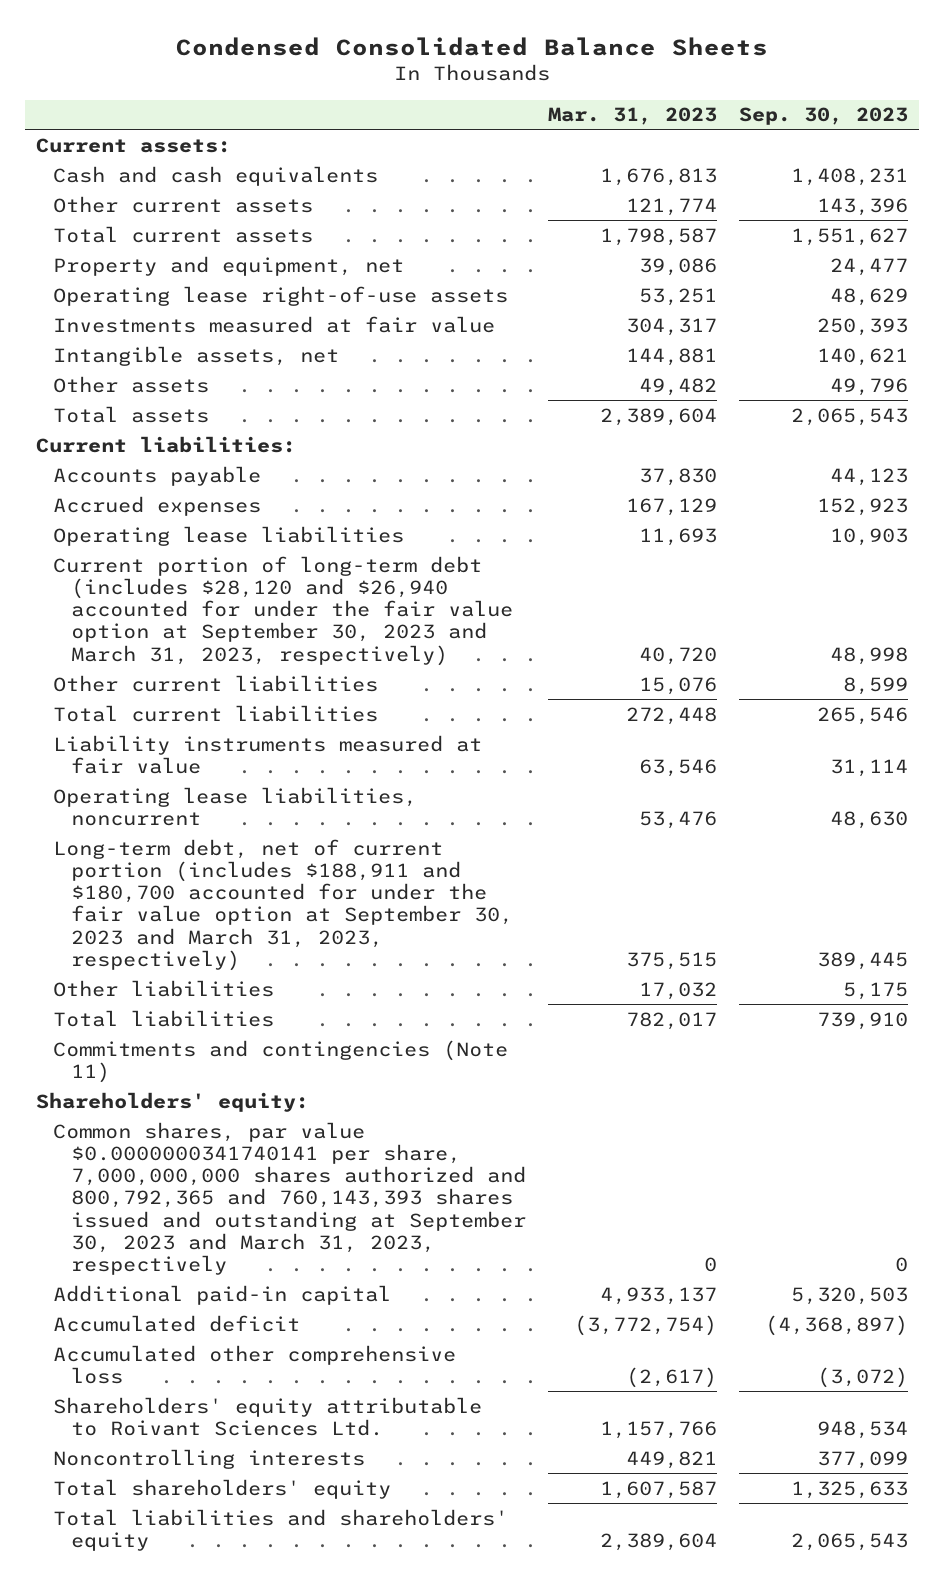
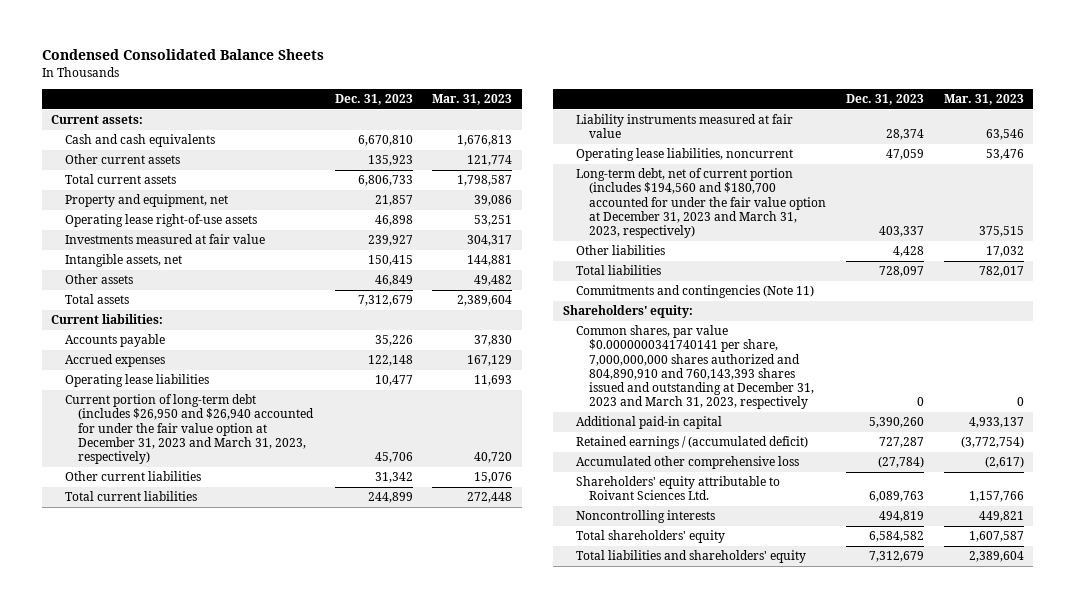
[738,107,908,126] Sep. 30, 2023 -> none
none -> [334,94,413,106] Dec. 31, 2023
[53,555,513,666] Current portion of long-term debt (includes $28,120 and $26,940 accounted for under the fair value option at September 30, 2023 and March 31, 2023, respectively) -> [64,394,314,464] Current portion of long-term debt (includes $26,950 and $26,940 accounted for under the fair value option at December 31, 2023 and March 31, 2023, respectively)
[53,838,513,971] Long-term debt, net of current portion (includes $188,911 and $180,700 accounted for under the fair value option at September 30, 2023 and March 31, 2023, respectively) -> [575,168,826,238] Long-term debt, net of current portion (includes $194,560 and $180,700 accounted for under the fair value option at December 31, 2023 and March 31, 2023, respectively)
[53,1121,526,1275] Common shares, par value $0.0000000341740141 per share, 7,000,000,000 shares authorized and 800,792,365 and 760,143,393 shares issued and outstanding at September 30, 2023 and March 31, 2023, respectively -> [575,325,814,410] Common shares, par value $0.0000000341740141 per share, 7,000,000,000 shares authorized and 804,890,910 and 760,143,393 shares issued and outstanding at December 31, 2023 and March 31, 2023, respectively
[53,1314,301,1332] Accumulated deficit -> [575,436,808,450] Retained earnings / (accumulated deficit)

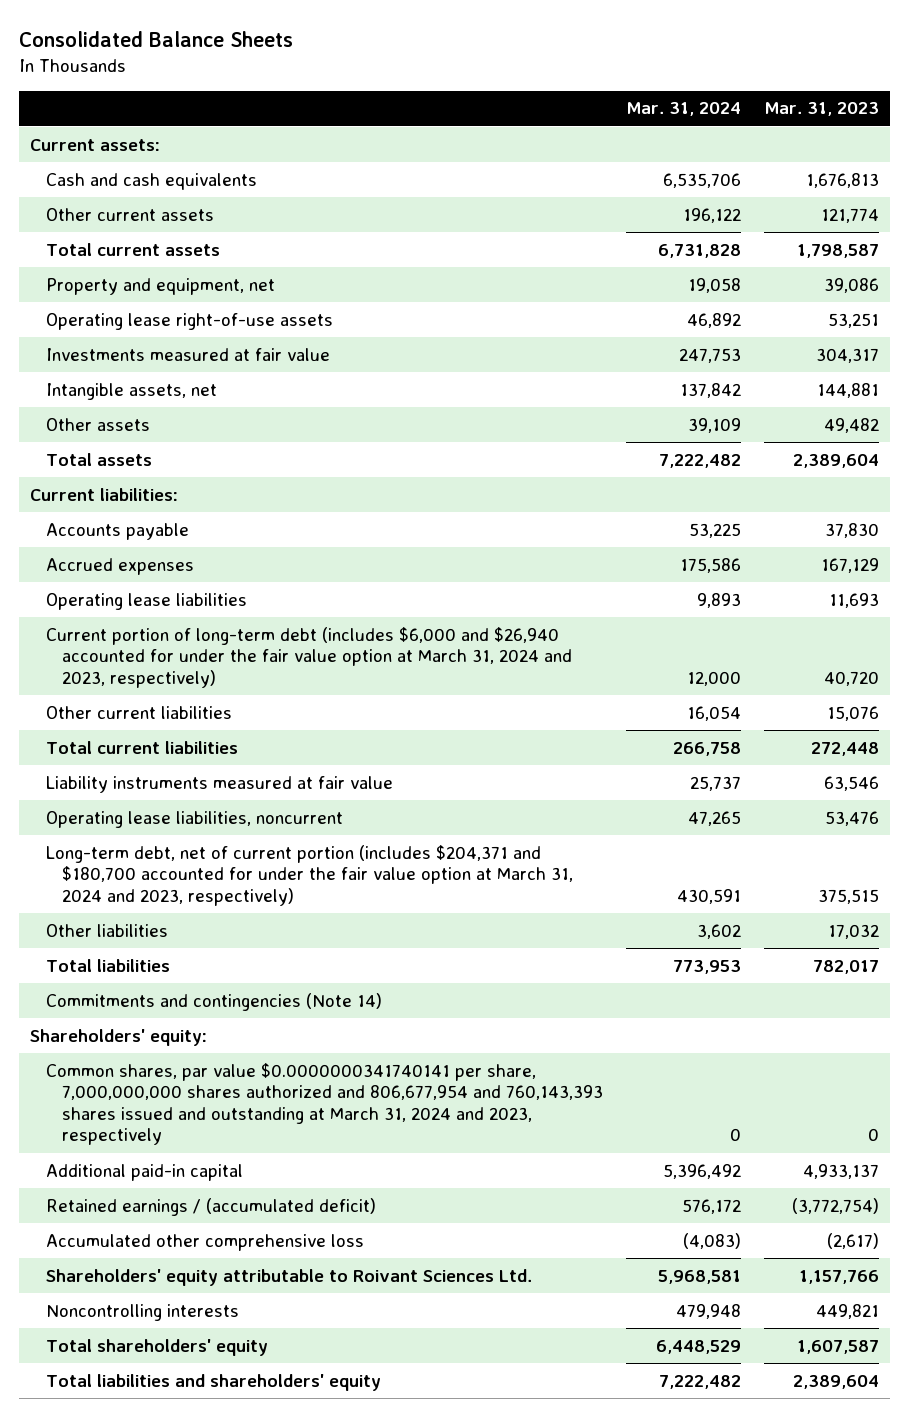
[41,49,324,61] Condensed Consolidated Balance Sheets -> [18,31,293,48] Consolidated Balance Sheets
[334,94,413,106] Dec. 31, 2023 -> none
none -> [626,102,742,117] Mar. 31, 2024
[64,394,314,464] Current portion of long-term debt (includes $26,950 and $26,940 accounted for under the fair value option at December 31, 2023 and March 31, 2023, respectively) -> [46,626,573,688] Current portion of long-term debt (includes $6,000 and $26,940 accounted for under the fair value option at March 31, 2024 and 2023, respectively)
[575,168,826,238] Long-term debt, net of current portion (includes $194,560 and $180,700 accounted for under the fair value option at December 31, 2023 and March 31, 2023, respectively) -> [46,844,574,906] Long-term debt, net of current portion (includes $204,371 and $180,700 accounted for under the fair value option at March 31, 2024 and 2023, respectively)
[575,285,814,299] Commitments and contingencies (Note 11) -> [46,992,383,1011] Commitments and contingencies (Note 14)
[575,325,814,410] Common shares, par value $0.0000000341740141 per share, 7,000,000,000 shares authorized and 804,890,910 and 760,143,393 shares issued and outstanding at December 31, 2023 and March 31, 2023, respectively -> [46,1062,604,1146] Common shares, par value $0.0000000341740141 per share, 7,000,000,000 shares authorized and 806,677,954 and 760,143,393 shares issued and outstanding at March 31, 2024 and 2023, respectively

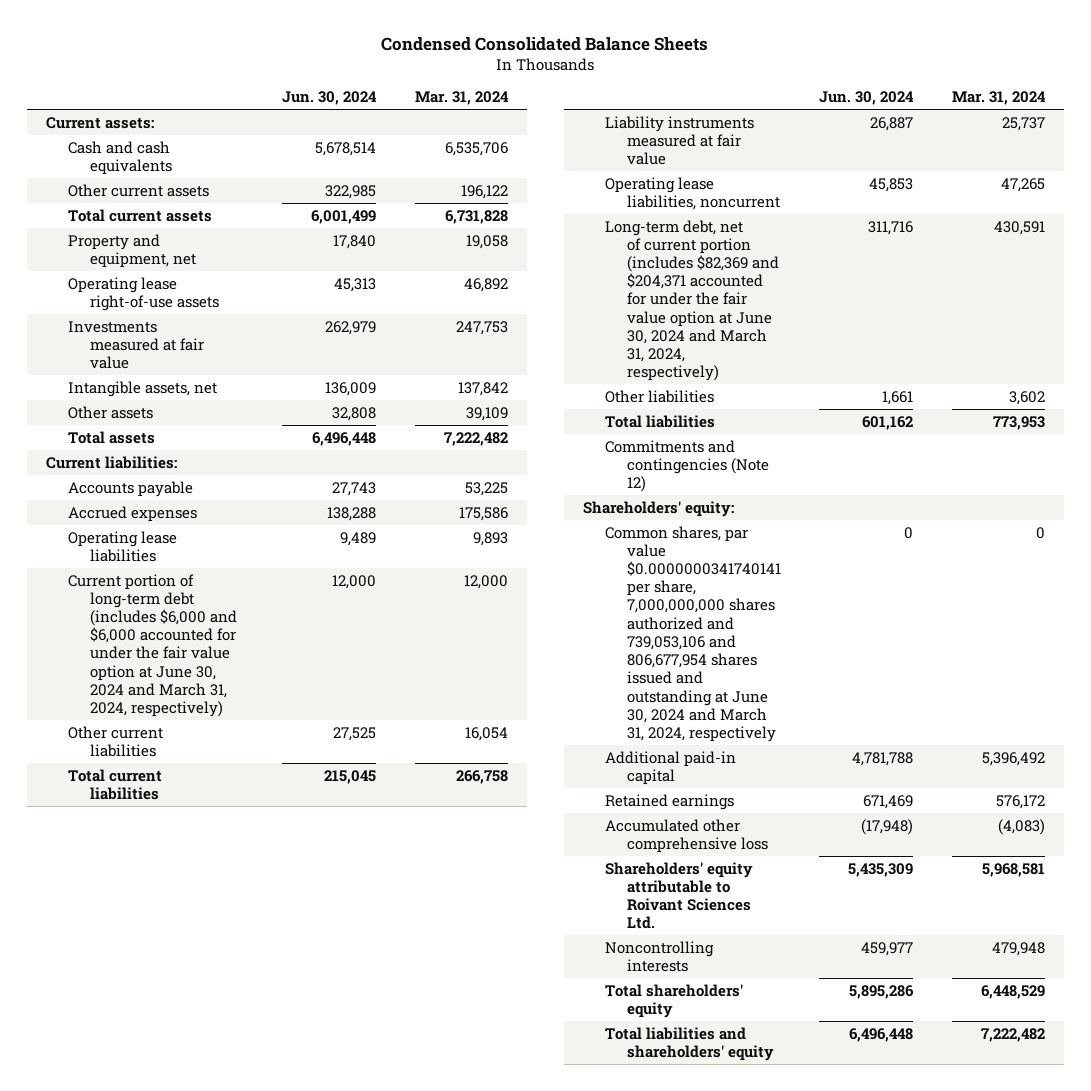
[18,31,293,48] Consolidated Balance Sheets -> [381,36,709,51] Condensed Consolidated Balance Sheets
[764,102,880,117] Mar. 31, 2023 -> none
none -> [282,91,378,106] Jun. 30, 2024
[46,626,573,688] Current portion of long-term debt (includes $6,000 and $26,940 accounted for under the fair value option at March 31, 2024 and 2023, respectively) -> [68,573,237,718] Current portion of long-term debt (includes $6,000 and $6,000 accounted for under the fair value option at June 30, 2024 and March 31, 2024, respectively)
[46,844,574,906] Long-term debt, net of current portion (includes $204,371 and $180,700 accounted for under the fair value option at March 31, 2024 and 2023, respectively) -> [604,219,779,382] Long-term debt, net of current portion (includes $82,369 and $204,371 accounted for under the fair value option at June 30, 2024 and March 31, 2024, respectively)
[46,992,383,1011] Commitments and contingencies (Note 14) -> [604,439,769,493] Commitments and contingencies (Note 12)
[46,1062,604,1146] Common shares, par value $0.0000000341740141 per share, 7,000,000,000 shares authorized and 806,677,954 and 760,143,393 shares issued and outstanding at March 31, 2024 and 2023, respectively -> [604,525,781,742] Common shares, par value $0.0000000341740141 per share, 7,000,000,000 shares authorized and 739,053,106 and 806,677,954 shares issued and outstanding at June 30, 2024 and March 31, 2024, respectively
[46,1197,377,1216] Retained earnings / (accumulated deficit) -> [604,793,734,810] Retained earnings

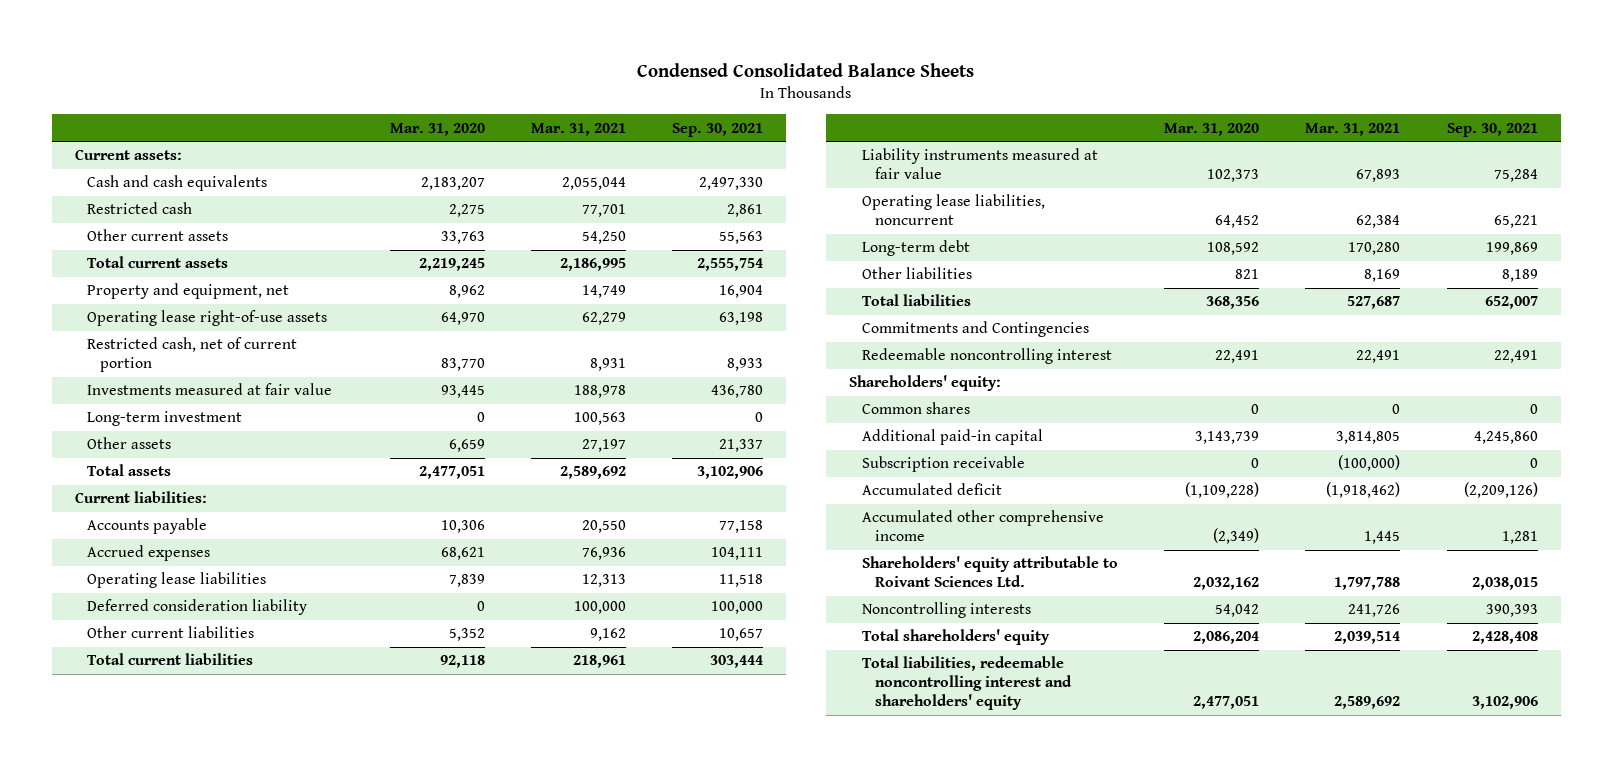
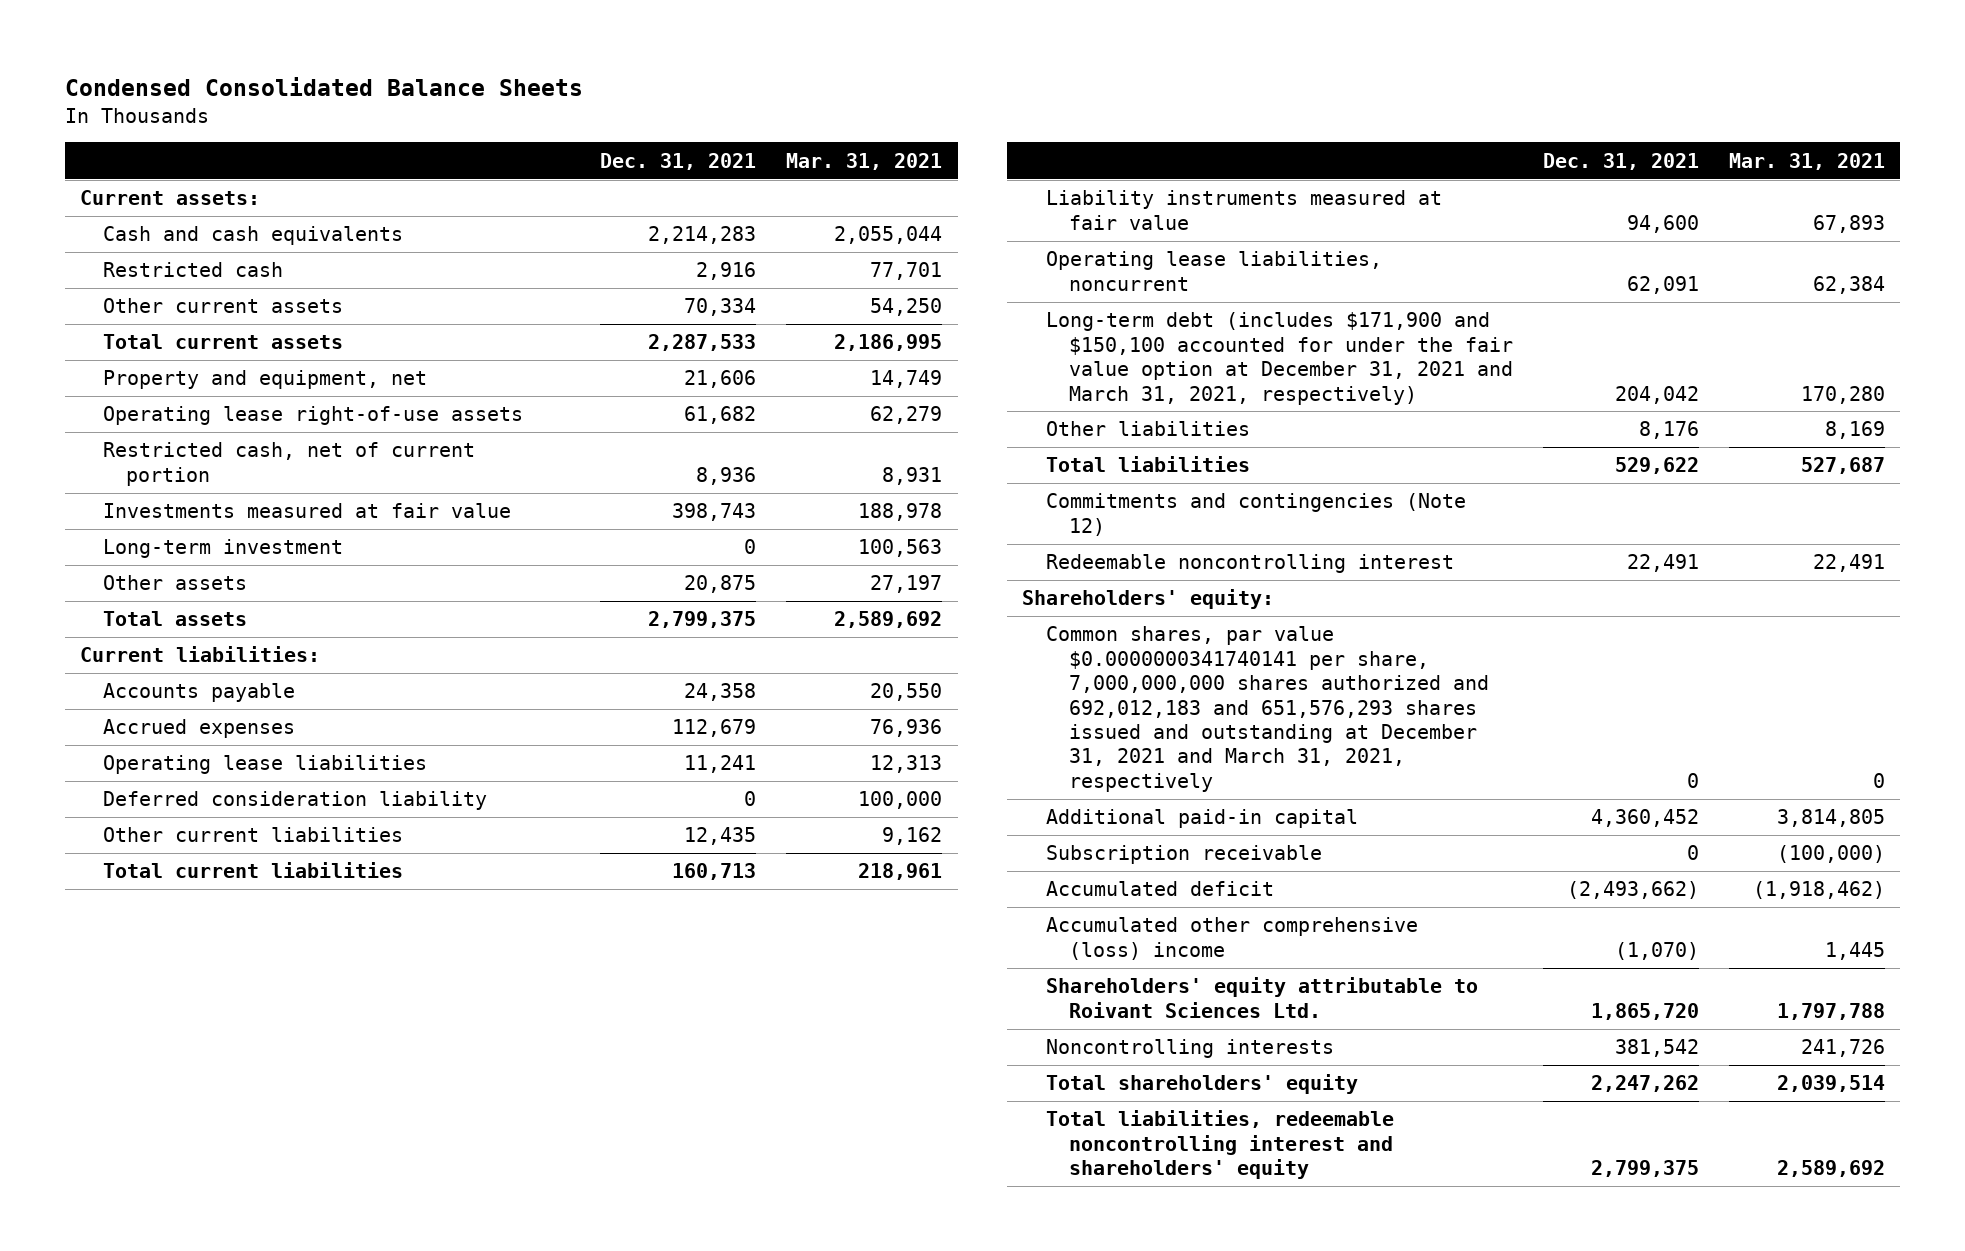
[389,122,485,136] Mar. 31, 2020 -> none
[672,122,764,137] Sep. 30, 2021 -> none
none -> [600,152,757,170] Dec. 31, 2021
[861,240,970,257] Long-term debt -> [1045,312,1513,405] Long-term debt (includes $171,900 and $150,100 accounted for under the fair value option at December 31, 2021 and March 31, 2021, respectively)
[861,321,1089,338] Commitments and Contingencies -> [1045,493,1466,536] Commitments and contingencies (Note 12)
[861,402,970,415] Common shares -> [1045,626,1489,792] Common shares, par value $0.0000000341740141 per share, 7,000,000,000 shares authorized and 692,012,183 and 651,576,293 shares issued and outstanding at December 31, 2021 and March 31, 2021, respectively
[861,510,1104,542] Accumulated other comprehensive income -> [1045,917,1418,960] Accumulated other comprehensive (loss) income

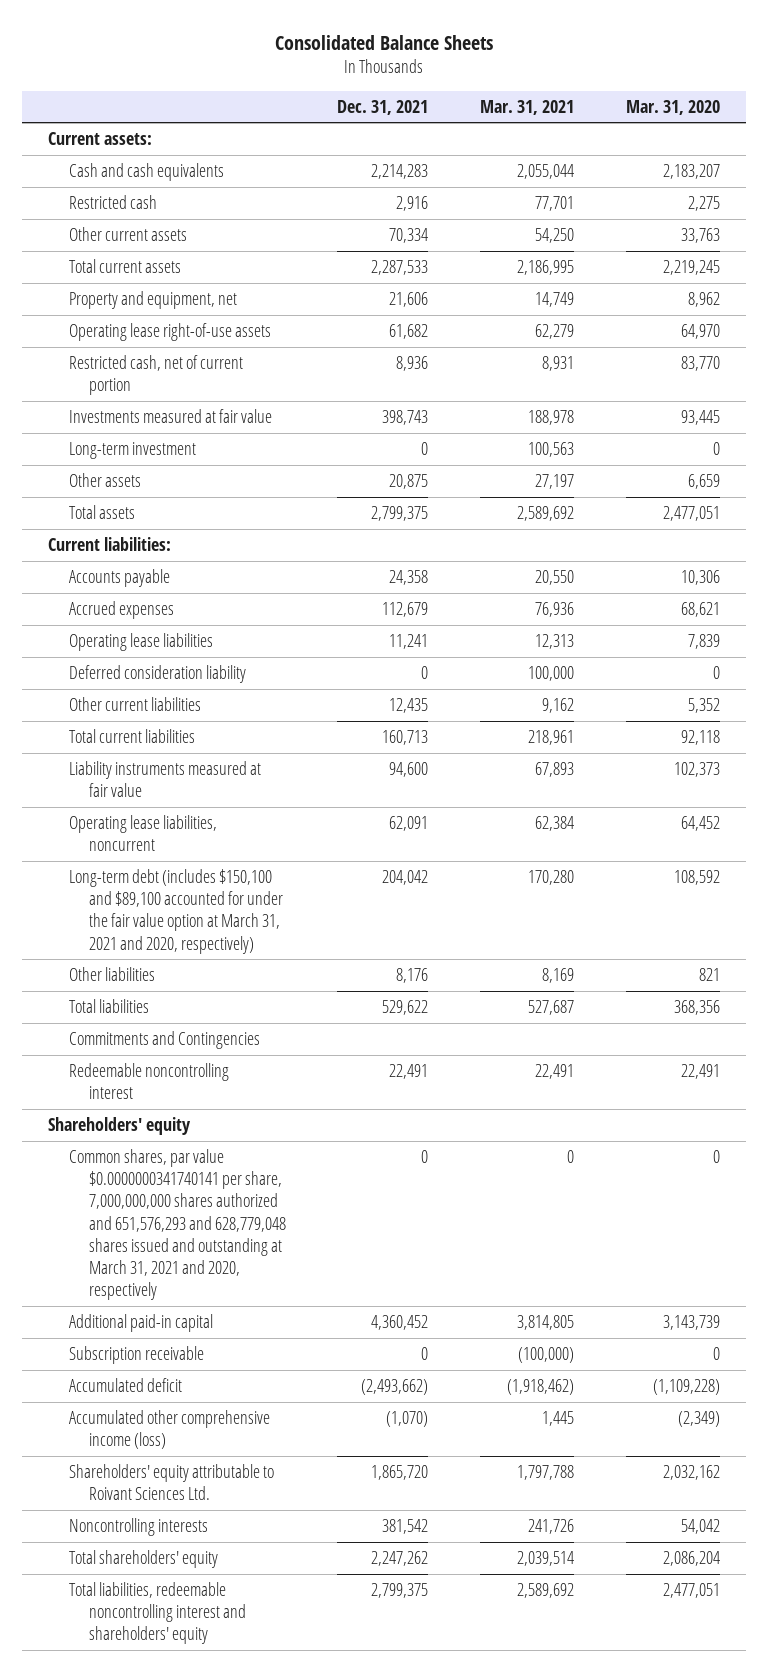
[64,76,583,96] Condensed Consolidated Balance Sheets -> [275,34,494,50] Consolidated Balance Sheets
none -> [625,99,720,115] Mar. 31, 2020
[1045,312,1513,405] Long-term debt (includes $171,900 and $150,100 accounted for under the fair value option at December 31, 2021 and March 31, 2021, respectively) -> [68,869,283,954] Long-term debt (includes $150,100 and $89,100 accounted for under the fair value option at March 31, 2021 and 2020, respectively)
[1045,493,1466,536] Commitments and contingencies (Note 12) -> [68,1031,260,1050] Commitments and Contingencies
[1022,589,1275,610] Shareholders' equity: -> [48,1117,192,1136] Shareholders' equity
[1045,626,1489,792] Common shares, par value $0.0000000341740141 per share, 7,000,000,000 shares authorized and 692,012,183 and 651,576,293 shares issued and outstanding at December 31, 2021 and March 31, 2021, respectively -> [68,1149,286,1300] Common shares, par value $0.0000000341740141 per share, 7,000,000,000 shares authorized and 651,576,293 and 628,779,048 shares issued and outstanding at March 31, 2021 and 2020, respectively
[1045,917,1418,960] Accumulated other comprehensive (loss) income -> [68,1410,270,1450] Accumulated other comprehensive income (loss)

